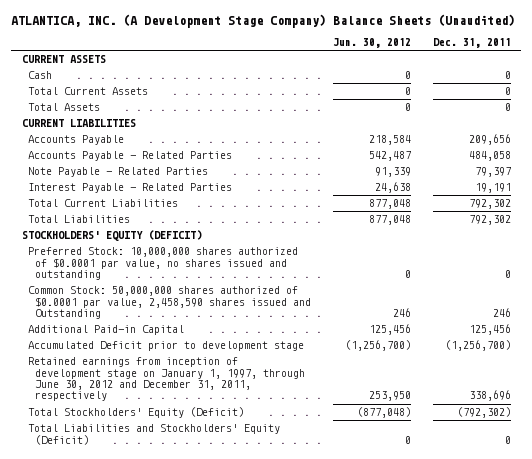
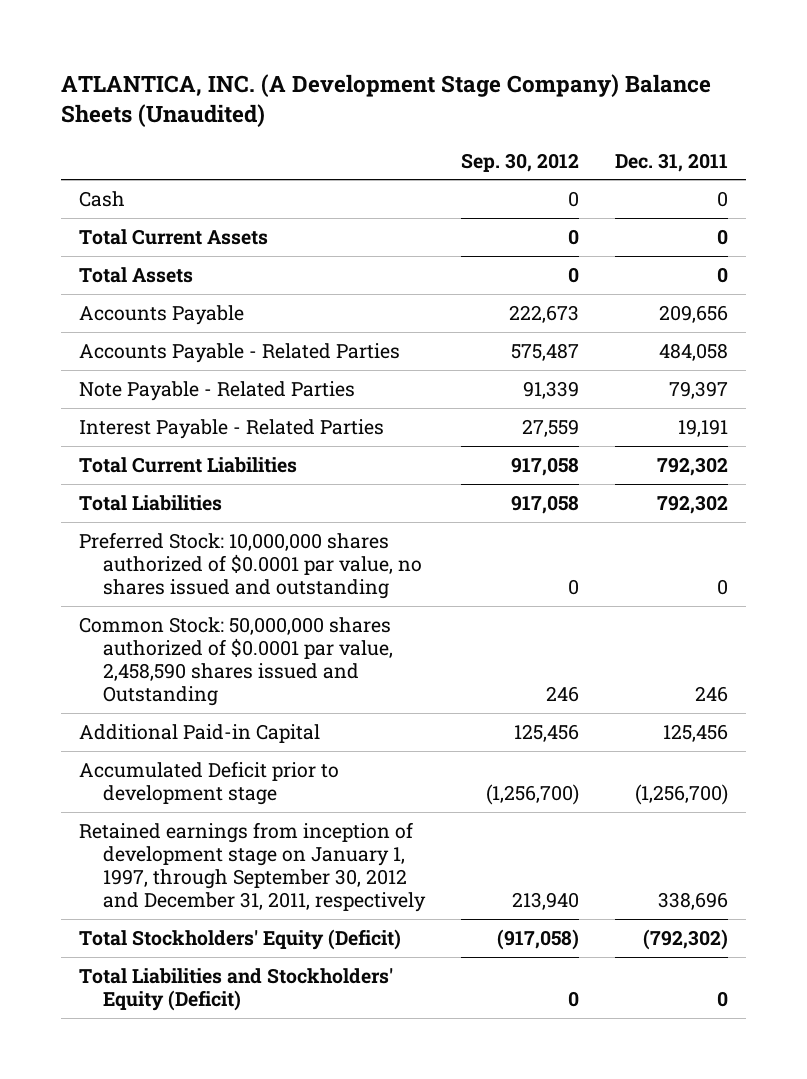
[332,38,411,49] Jun. 30, 2012 -> none
none -> [461,152,580,172] Sep. 30, 2012
[21,55,106,64] CURRENT ASSETS -> none
[21,119,136,128] CURRENT LIABILITIES -> none
[21,230,202,242] STOCKHOLDERS' EQUITY (DEFICIT) -> none
[28,357,306,402] Retained earnings from inception of development stage on January 1, 1997, through June 30, 2012 and December 31, 2011, respectively -> [79,821,427,913] Retained earnings from inception of development stage on January 1, 1997, through September 30, 2012 and December 31, 2011, respectively

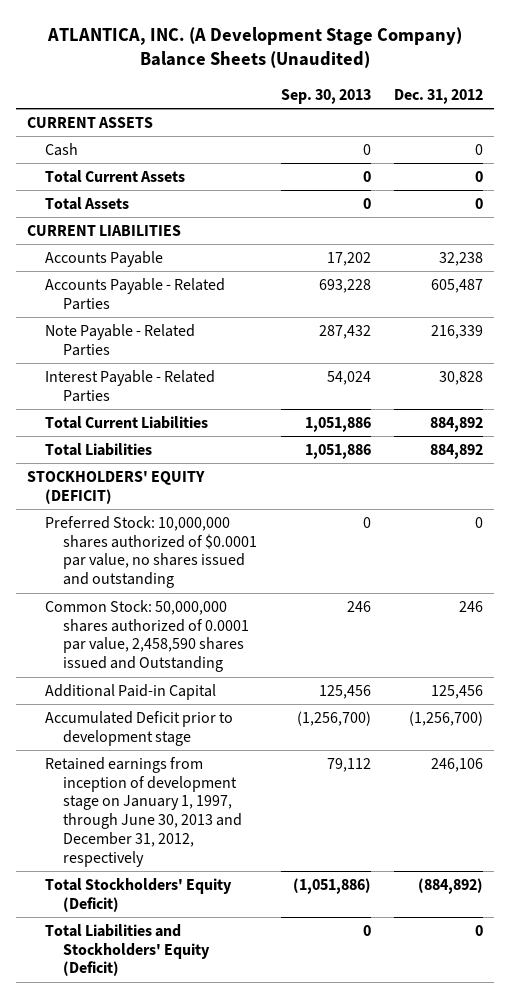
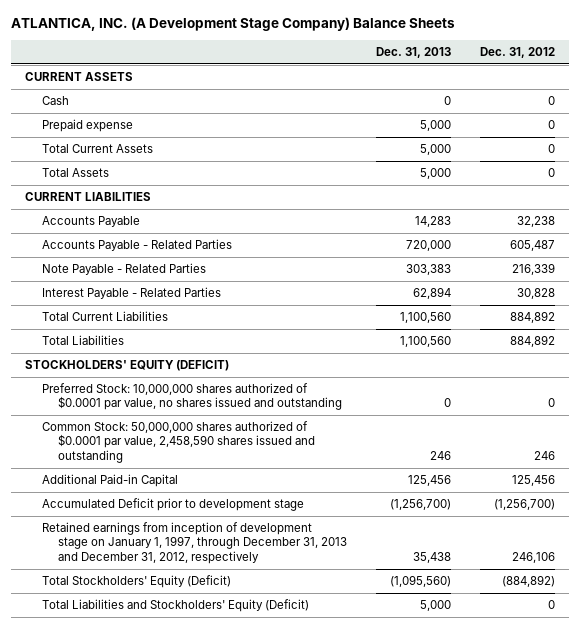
[47,26,463,69] ATLANTICA, INC. (A Development Stage Company) Balance Sheets (Unaudited) -> [10,17,455,32] ATLANTICA, INC. (A Development Stage Company) Balance Sheets
[280,88,371,104] Sep. 30, 2013 -> none
none -> [375,46,451,58] Dec. 31, 2013
none -> [41,119,133,133] Prepaid expense
[45,599,250,673] Common Stock: 50,000,000 shares authorized of 0.0001 par value, 2,458,590 shares issued and Outstanding -> [41,421,316,463] Common Stock: 50,000,000 shares authorized of $0.0001 par value, 2,458,590 shares issued and outstanding
[45,756,243,868] Retained earnings from inception of development stage on January 1, 1997, through June 30, 2013 and December 31, 2012, respectively -> [41,522,348,564] Retained earnings from inception of development stage on January 1, 1997, through December 31, 2013 and December 31, 2012, respectively

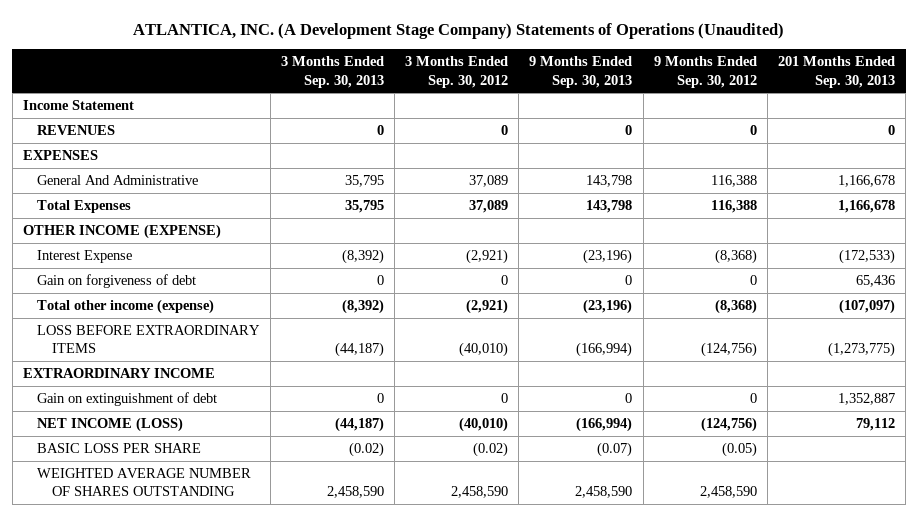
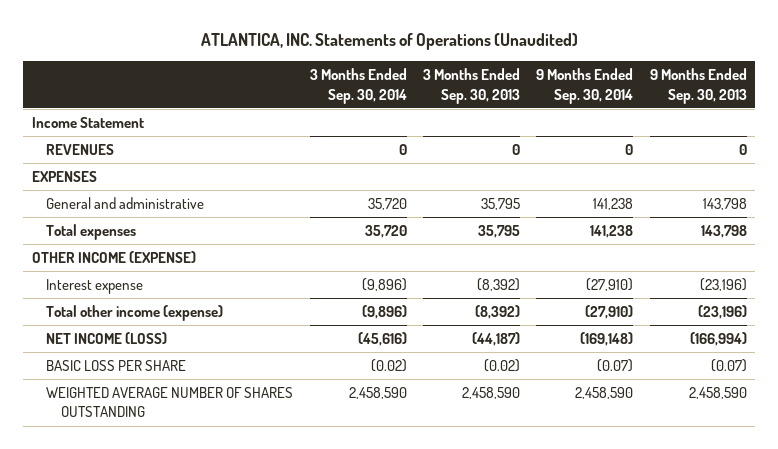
[133,22,785,39] ATLANTICA, INC. (A Development Stage Company) Statements of Operations (Unaudited) -> [201,33,579,51] ATLANTICA, INC. Statements of Operations (Unaudited)
[405,56,509,88] 3 Months Ended Sep. 30, 2012 -> none
[653,56,757,88] 9 Months Ended Sep. 30, 2012 -> none
[778,56,896,88] 201 Months Ended Sep. 30, 2013 -> none
none -> [309,68,407,104] 3 Months Ended Sep. 30, 2014
none -> [536,68,634,104] 9 Months Ended Sep. 30, 2014
[37,174,199,185] General And Administrative -> [46,197,205,210] General and administrative
[37,199,132,213] Total Expenses -> [46,224,137,241] Total expenses
[37,273,197,288] Gain on forgiveness of debt -> none
[37,249,133,263] Interest Expense -> [46,279,144,295] Interest expense
[37,324,261,354] LOSS BEFORE EXTRAORDINARY ITEMS -> none
[23,367,216,378] EXTRAORDINARY INCOME -> none
[37,391,218,406] Gain on extinguishment of debt -> none

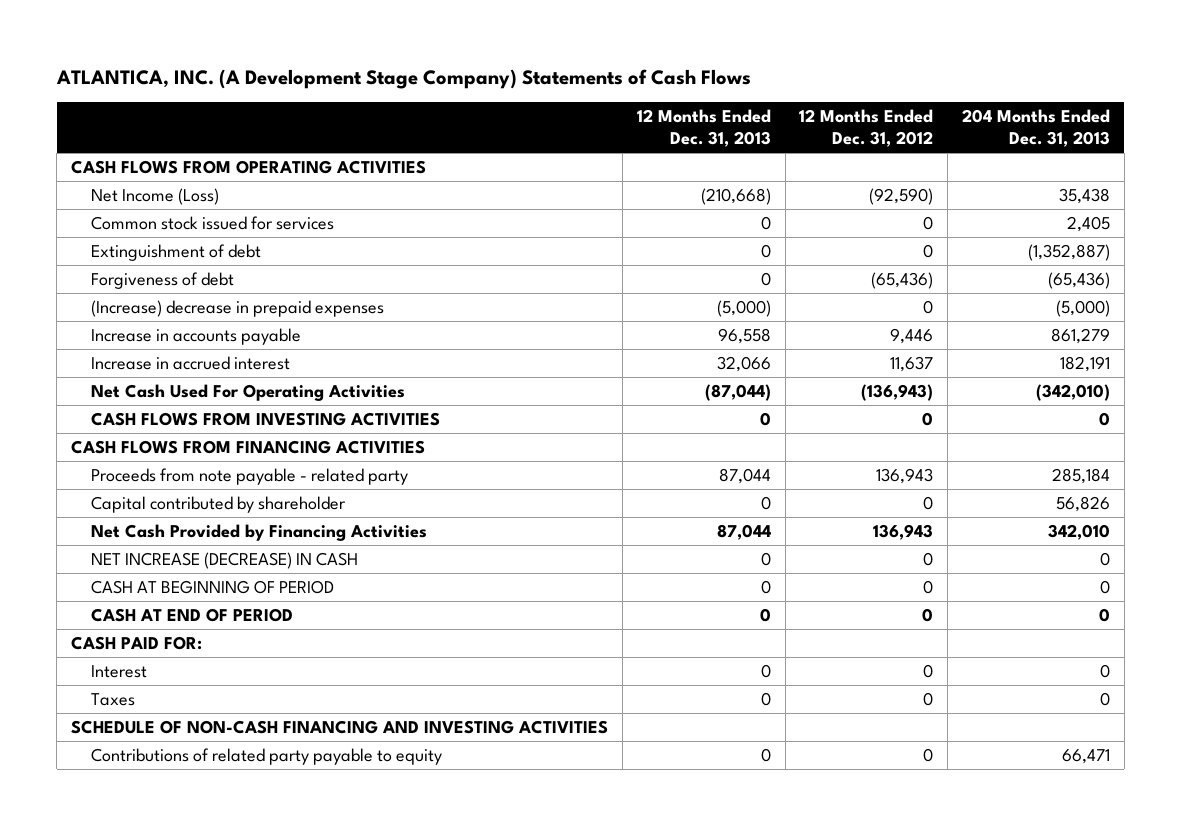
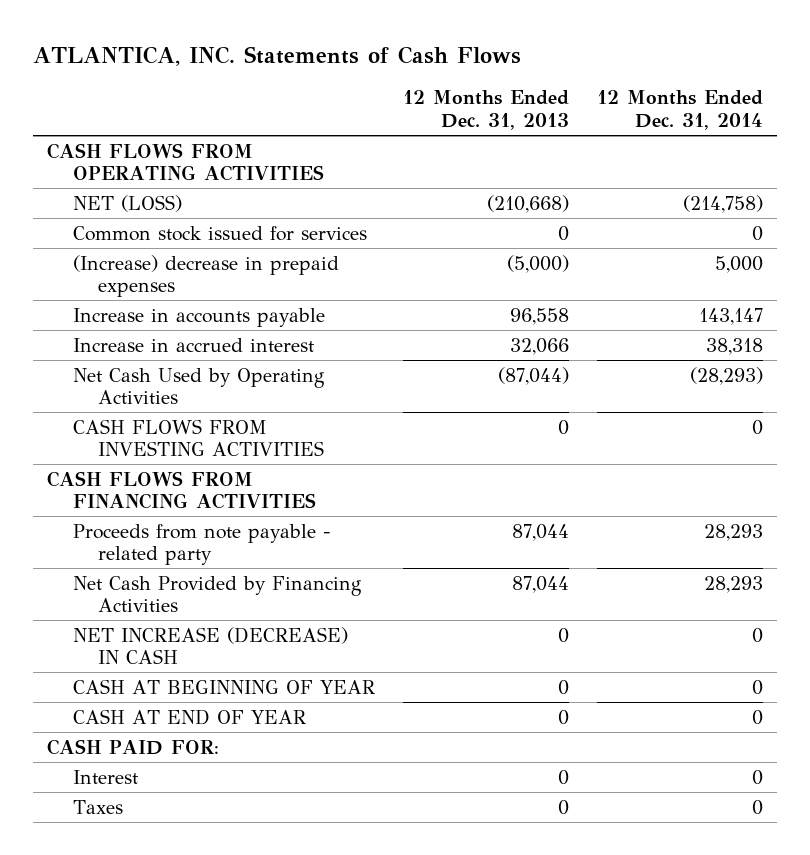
[55,69,751,90] ATLANTICA, INC. (A Development Stage Company) Statements of Cash Flows -> [33,46,522,67] ATLANTICA, INC. Statements of Cash Flows
[799,109,934,148] 12 Months Ended Dec. 31, 2012 -> none
[961,109,1110,148] 204 Months Ended Dec. 31, 2013 -> none
none -> [597,90,764,131] 12 Months Ended Dec. 31, 2014
[90,188,219,206] Net Income (Loss) -> [72,194,182,212] NET (LOSS)
[90,244,261,262] Extinguishment of debt -> none
[90,272,234,290] Forgiveness of debt -> none
[90,384,405,402] Net Cash Used For Operating Activities -> [72,367,325,405] Net Cash Used by Operating Activities
[90,496,346,514] Capital contributed by shareholder -> none
[90,580,334,595] CASH AT BEGINNING OF PERIOD -> [72,678,375,694] CASH AT BEGINNING OF YEAR
[90,608,293,623] CASH AT END OF PERIOD -> [72,708,306,725] CASH AT END OF YEAR
[71,720,609,735] SCHEDULE OF NON-CASH FINANCING AND INVESTING ACTIVITIES -> none
[90,748,442,766] Contributions of related party payable to equity -> none

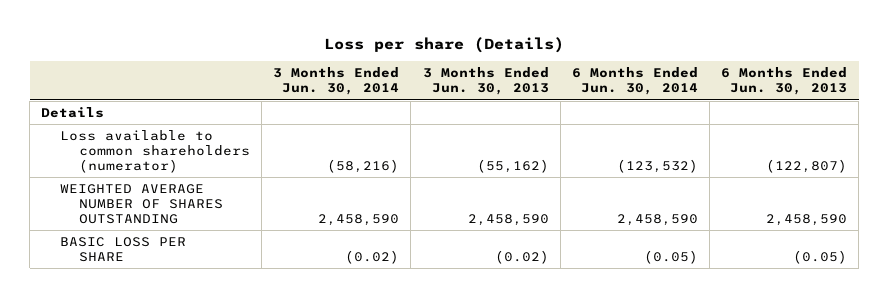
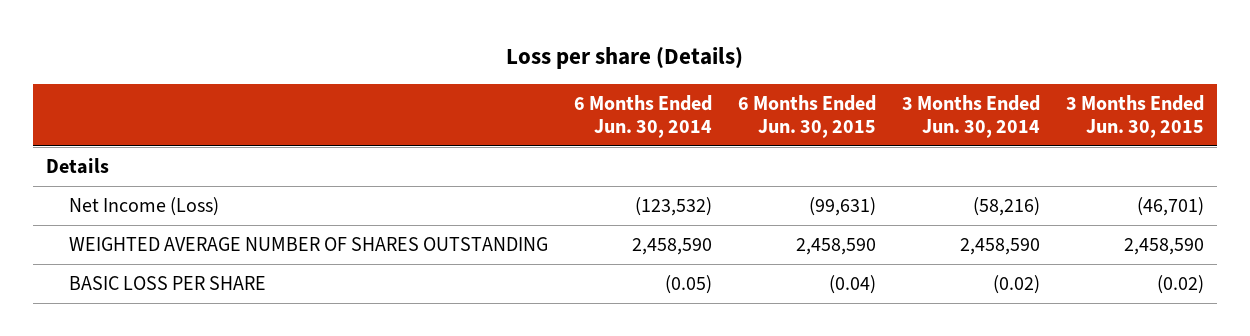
[422,67,549,96] 3 Months Ended Jun. 30, 2013 -> none
[721,67,848,96] 6 Months Ended Jun. 30, 2013 -> none
none -> [738,94,877,138] 6 Months Ended Jun. 30, 2015
none -> [1066,94,1205,138] 3 Months Ended Jun. 30, 2015
[60,129,250,174] Loss available to common shareholders (numerator) -> [69,197,220,217] Net Income (Loss)

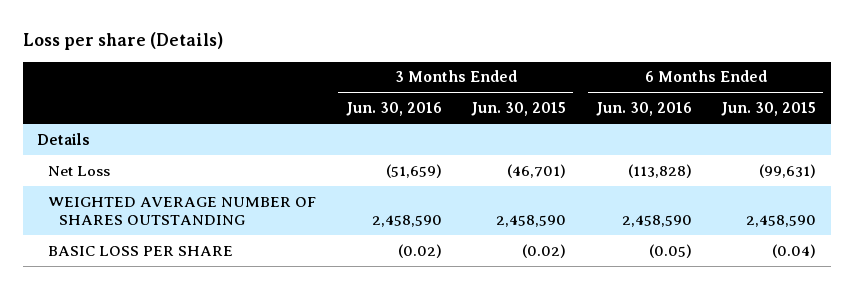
[574,94,713,138] 6 Months Ended Jun. 30, 2014 -> none
[902,94,1041,138] 3 Months Ended Jun. 30, 2014 -> none
none -> [345,102,442,117] Jun. 30, 2016
none -> [595,102,692,117] Jun. 30, 2016
[69,197,220,217] Net Income (Loss) -> [48,165,111,176] Net Loss

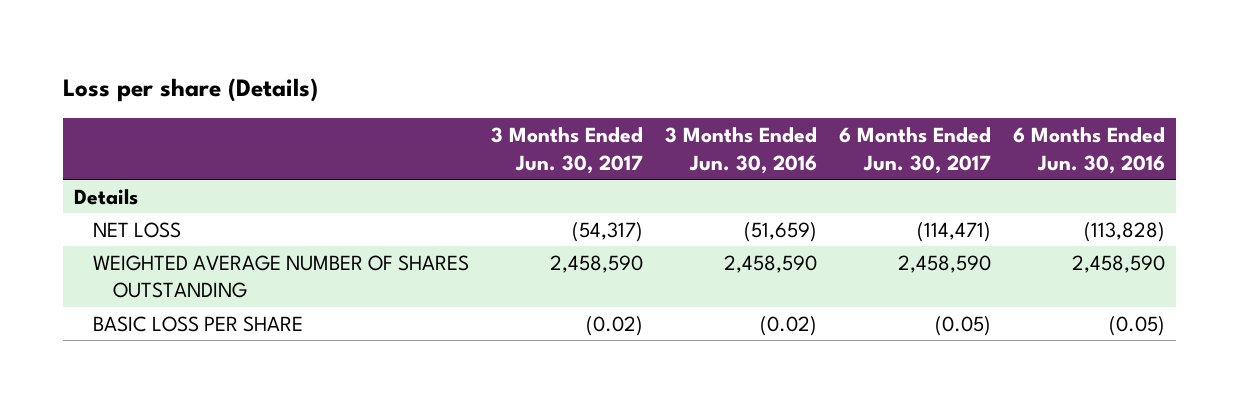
[471,102,567,117] Jun. 30, 2015 -> none
[721,102,817,117] Jun. 30, 2015 -> none
none -> [491,126,644,174] 3 Months Ended Jun. 30, 2017
none -> [839,126,992,174] 6 Months Ended Jun. 30, 2017
[48,165,111,176] Net Loss -> [93,221,182,238] NET LOSS

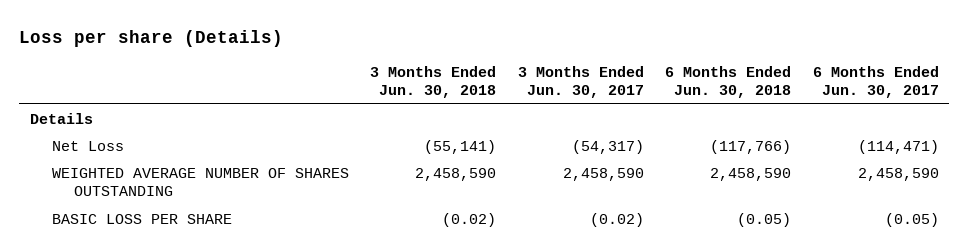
[665,126,818,174] 3 Months Ended Jun. 30, 2016 -> none
[1013,126,1166,174] 6 Months Ended Jun. 30, 2016 -> none
none -> [370,65,497,99] 3 Months Ended Jun. 30, 2018
none -> [665,65,792,99] 6 Months Ended Jun. 30, 2018
[93,221,182,238] NET LOSS -> [51,140,124,151] Net Loss

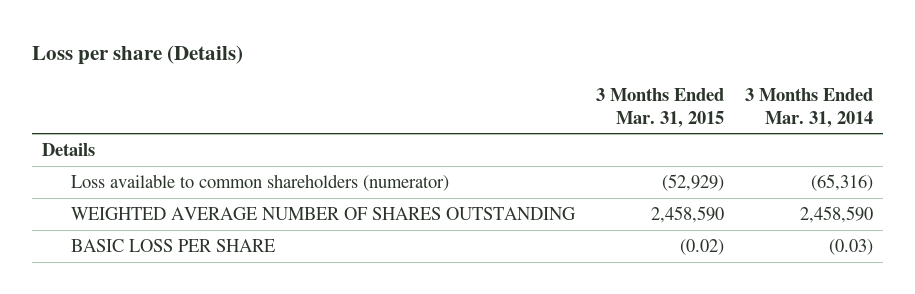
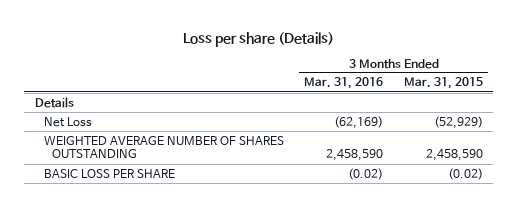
[744,87,873,128] 3 Months Ended Mar. 31, 2014 -> none
none -> [304,77,384,90] Mar. 31, 2016
[71,173,450,191] Loss available to common shareholders (numerator) -> [43,116,92,127] Net Loss

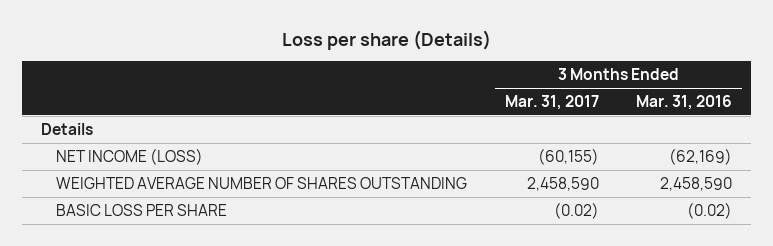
[403,77,483,90] Mar. 31, 2015 -> none
none -> [504,94,599,110] Mar. 31, 2017
[43,116,92,127] Net Loss -> [55,147,203,165] NET INCOME (LOSS)

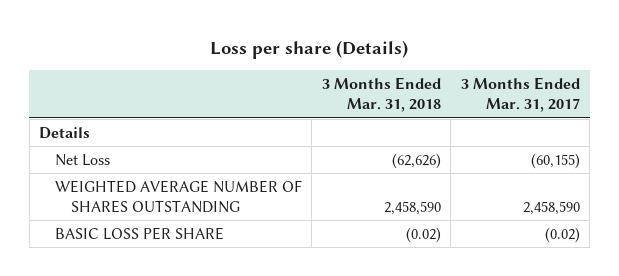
[636,94,733,110] Mar. 31, 2016 -> none
none -> [321,77,441,113] 3 Months Ended Mar. 31, 2018
[55,147,203,165] NET INCOME (LOSS) -> [54,153,110,166] Net Loss

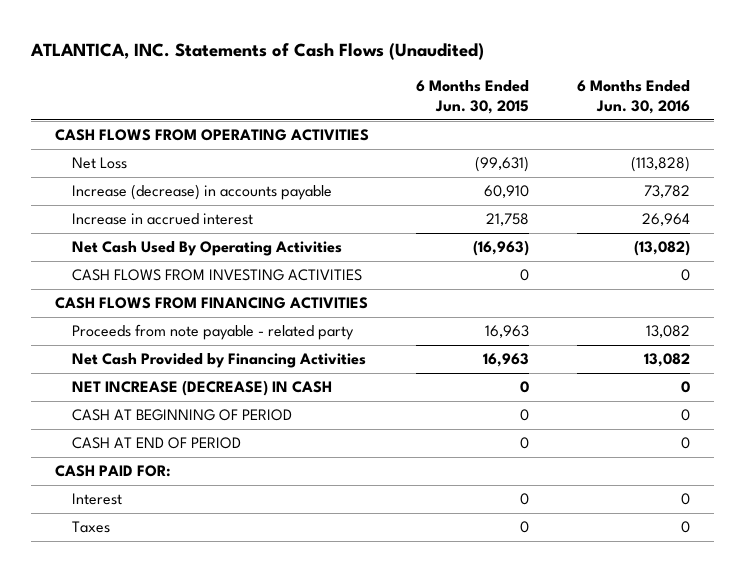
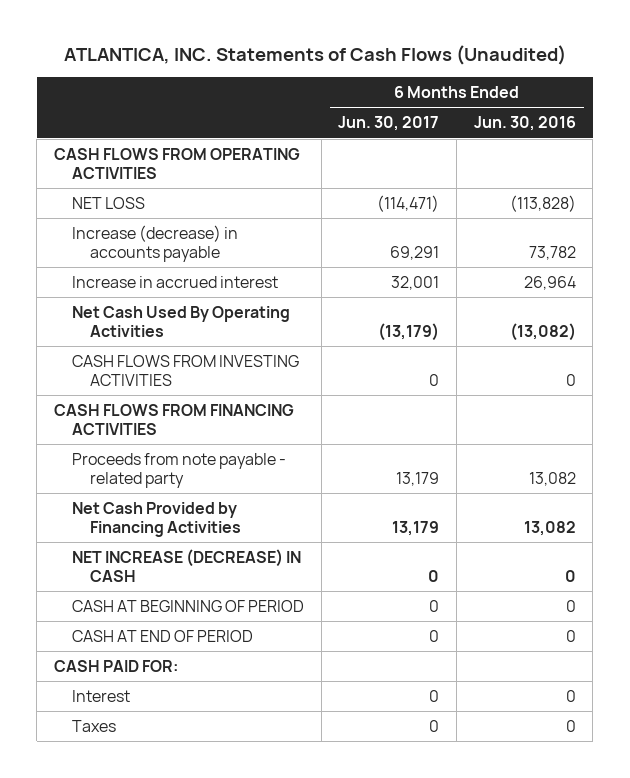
[416,79,530,115] 6 Months Ended Jun. 30, 2015 -> none
none -> [338,116,440,132] Jun. 30, 2017
[72,157,128,170] Net Loss -> [72,196,146,209] NET LOSS

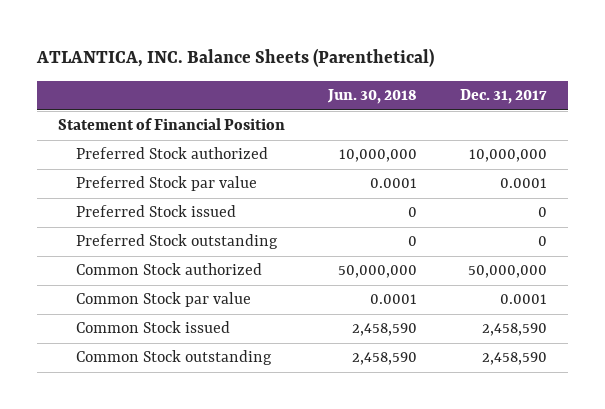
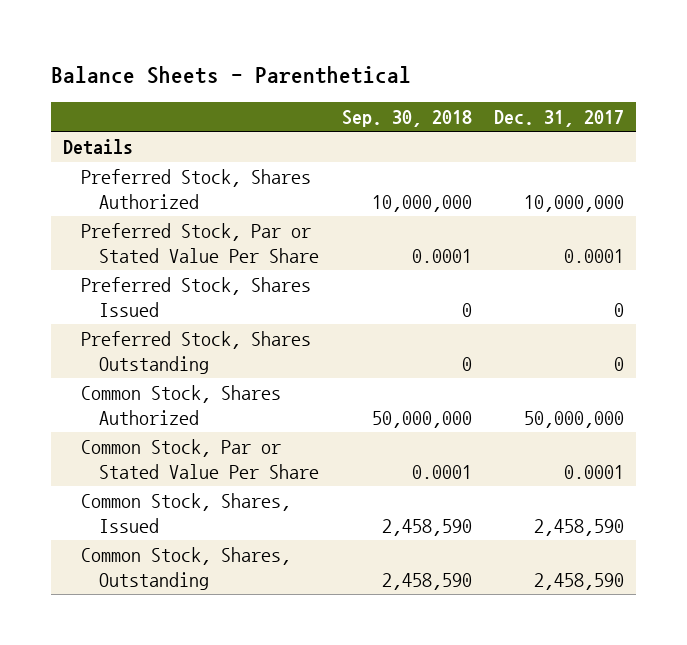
[35,48,434,68] ATLANTICA, INC. Balance Sheets (Parenthetical) -> [51,66,412,85] Balance Sheets - Parenthetical
[326,89,417,105] Jun. 30, 2018 -> none
none -> [341,109,472,127] Sep. 30, 2018
[57,118,285,131] Statement of Financial Position -> none
none -> [62,139,133,156] Details
[75,147,268,160] Preferred Stock authorized -> [80,169,311,209] Preferred Stock, Shares Authorized
[75,176,257,192] Preferred Stock par value -> [80,223,319,263] Preferred Stock, Par or Stated Value Per Share
[75,205,236,218] Preferred Stock issued -> [80,277,311,317] Preferred Stock, Shares Issued
[75,234,278,250] Preferred Stock outstanding -> [80,331,311,374] Preferred Stock, Shares Outstanding
[75,263,262,276] Common Stock authorized -> [80,385,281,425] Common Stock, Shares Authorized
[75,292,251,308] Common Stock par value -> [80,439,319,479] Common Stock, Par or Stated Value Per Share
[75,321,230,334] Common Stock issued -> [80,493,291,533] Common Stock, Shares, Issued
[75,350,272,366] Common Stock outstanding -> [80,547,291,590] Common Stock, Shares, Outstanding

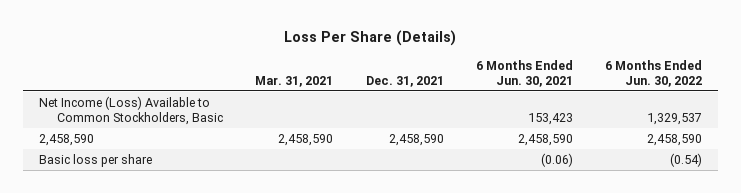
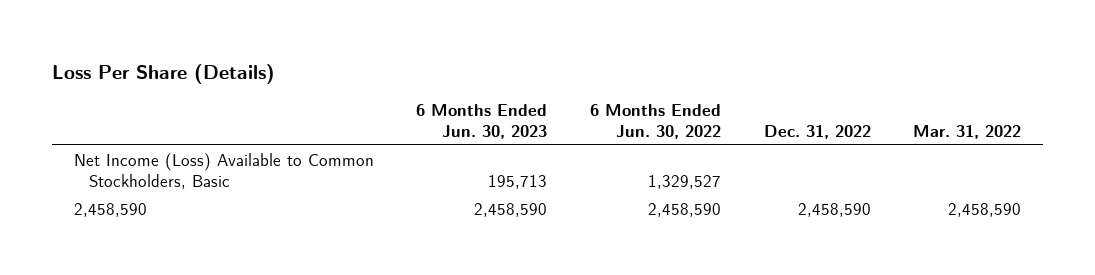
[255,75,334,87] Mar. 31, 2021 -> none
[365,75,444,87] Dec. 31, 2021 -> none
[475,59,573,87] 6 Months Ended Jun. 30, 2021 -> none
none -> [416,104,548,140] 6 Months Ended Jun. 30, 2023
none -> [763,125,871,140] Dec. 31, 2022
none -> [913,125,1022,140] Mar. 31, 2022
[646,112,702,125] 1,329,537 -> [647,174,721,189] 1,329,527
[38,153,152,167] Basic loss per share -> none

